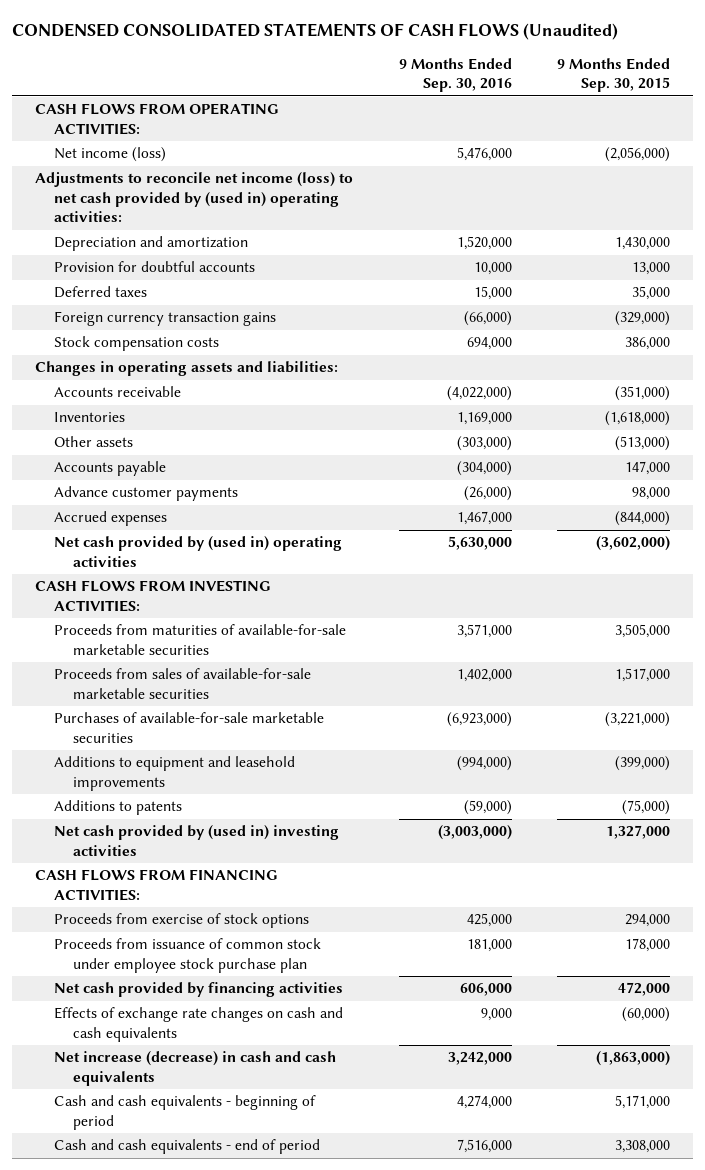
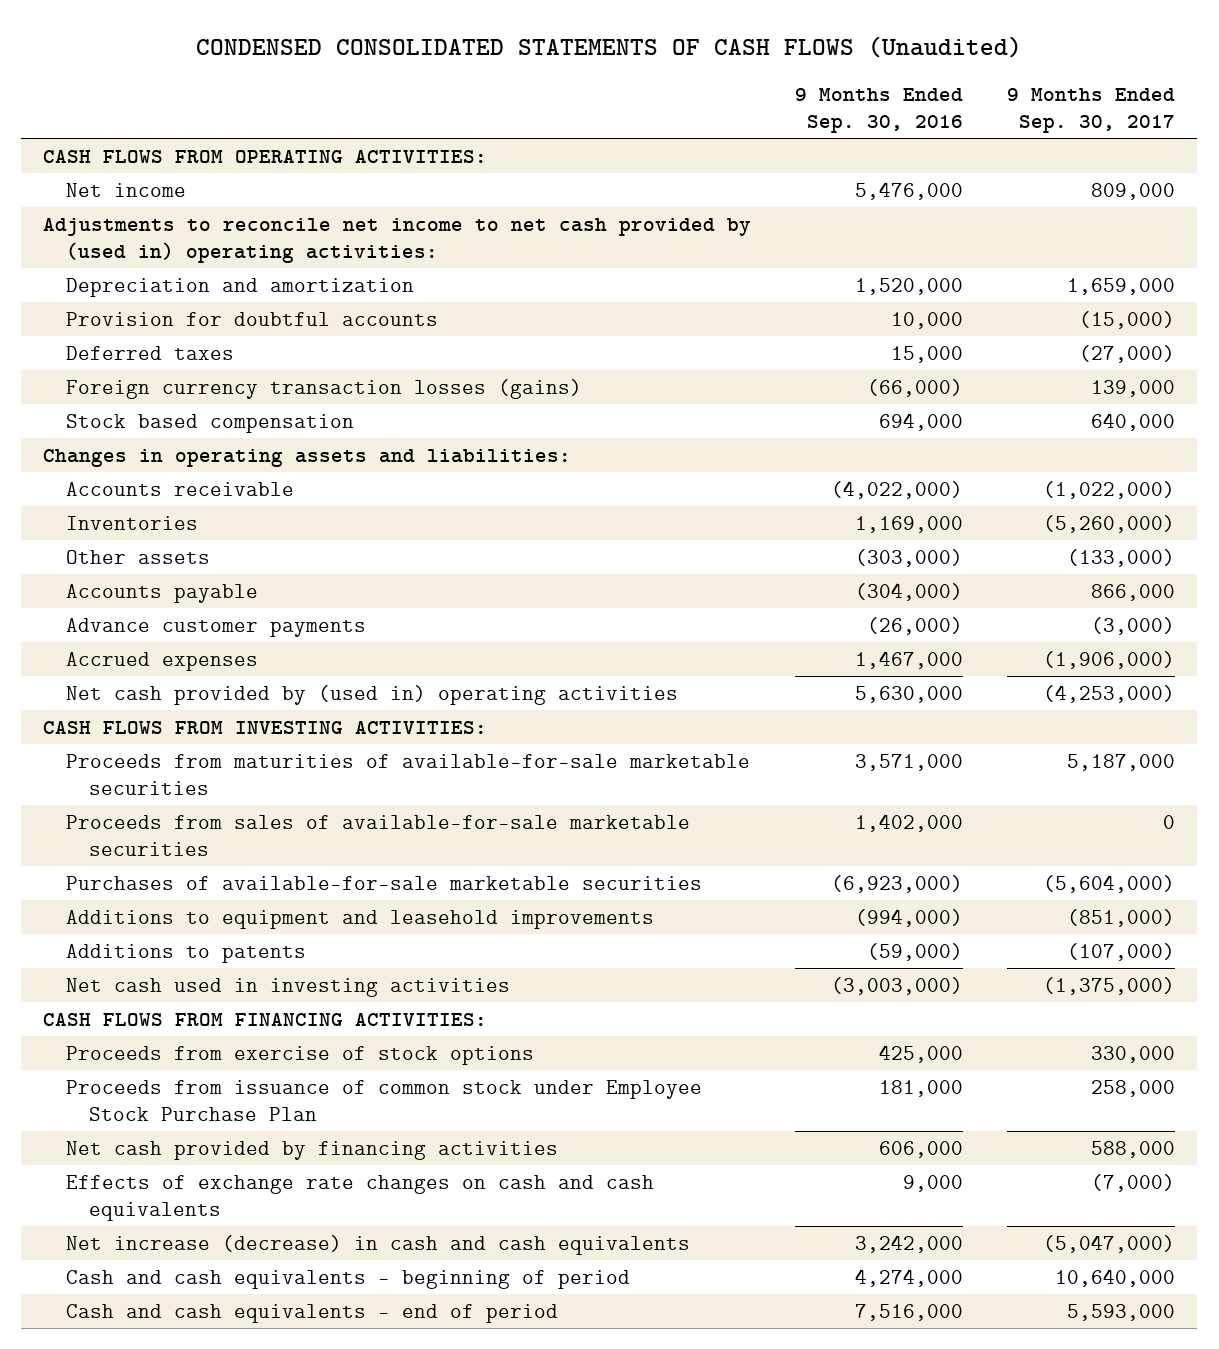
[557,57,671,93] 9 Months Ended Sep. 30, 2015 -> none
none -> [1007,88,1176,134] 9 Months Ended Sep. 30, 2017
[54,147,167,163] Net income (loss) -> [65,182,186,197] Net income
[35,172,354,223] Adjustments to reconcile net income (loss) to net cash provided by (used in) operating activities: -> [43,217,752,263] Adjustments to reconcile net income to net cash provided by (used in) operating activities:
[54,311,277,327] Foreign currency transaction gains -> [65,378,582,399] Foreign currency transaction losses (gains)
[54,336,220,352] Stock compensation costs -> [65,413,354,433] Stock based compensation
[54,825,340,856] Net cash provided by (used in) investing activities -> [65,977,510,997] Net cash used in investing activities
[54,938,322,973] Proceeds from issuance of common stock under employee stock purchase plan -> [65,1079,702,1121] Proceeds from issuance of common stock under Employee Stock Purchase Plan

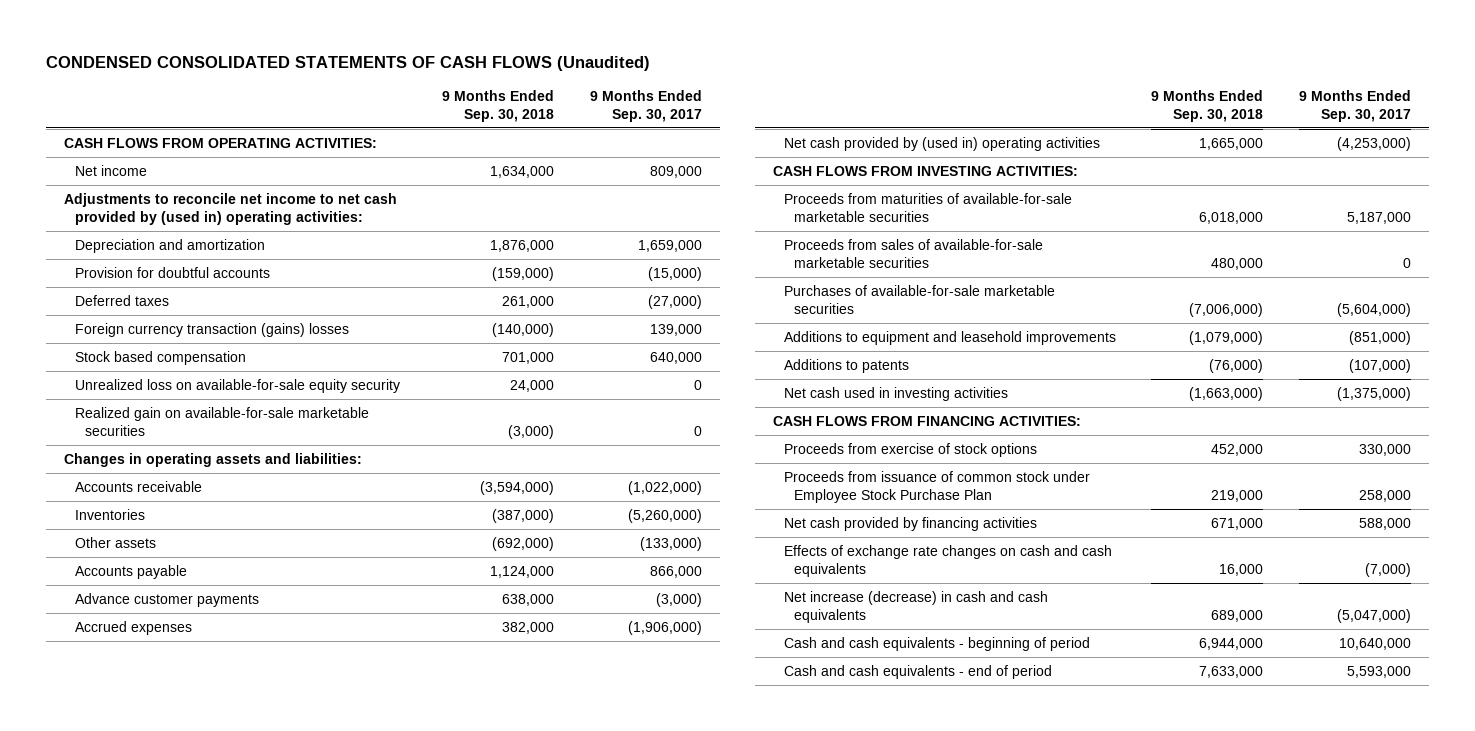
[795,88,964,134] 9 Months Ended Sep. 30, 2016 -> none
none -> [442,90,555,122] 9 Months Ended Sep. 30, 2018
[65,378,582,399] Foreign currency transaction losses (gains) -> [74,322,349,337] Foreign currency transaction (gains) losses
none -> [74,378,400,393] Unrealized loss on available-for-sale equity security
none -> [74,406,369,436] Realized gain on available-for-sale marketable securities

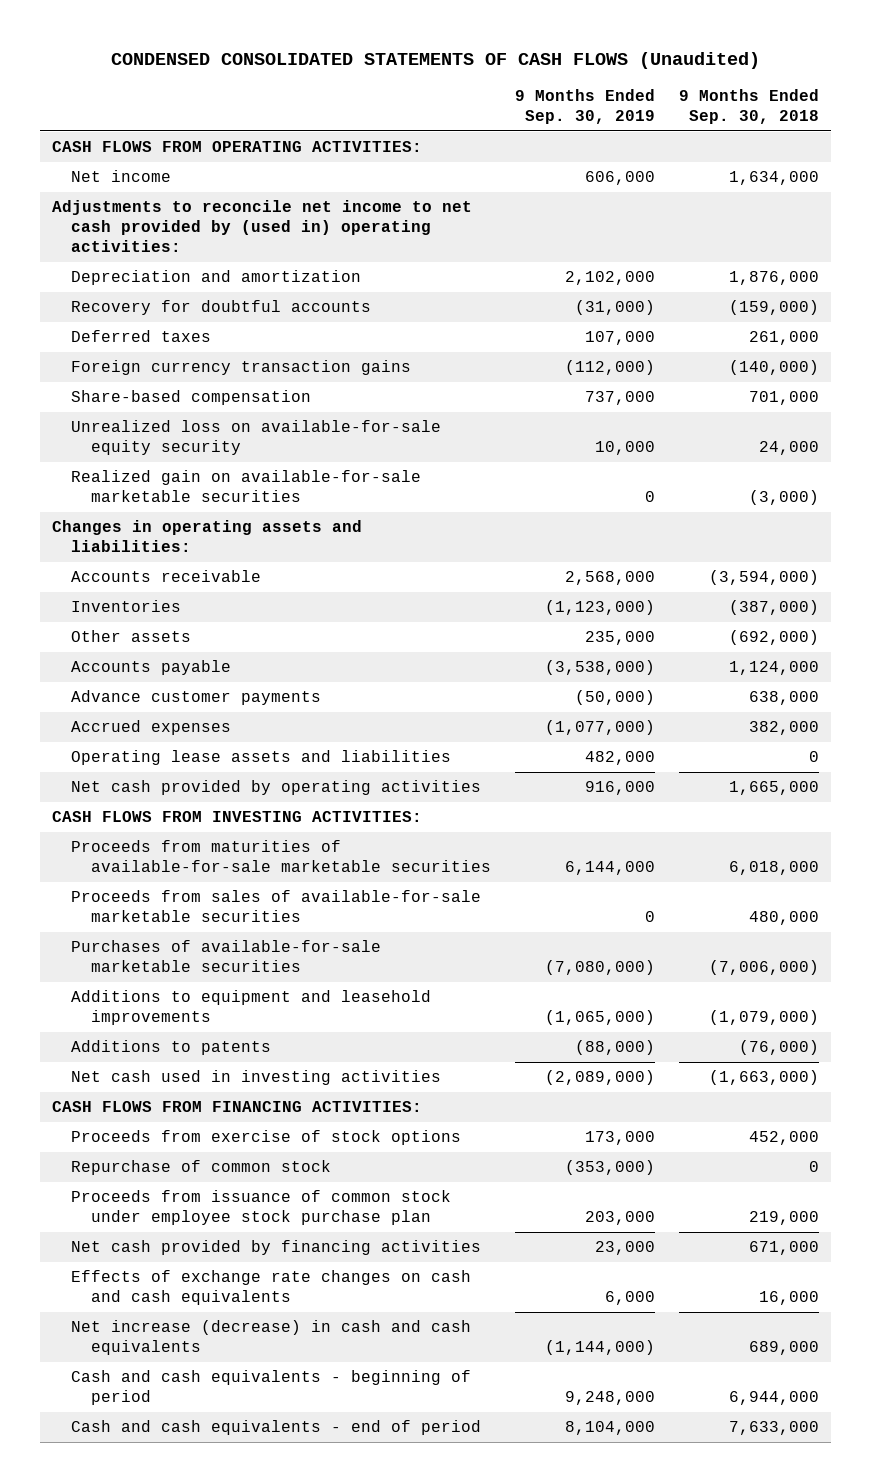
[589,90,702,122] 9 Months Ended Sep. 30, 2017 -> none
none -> [515,88,656,124] 9 Months Ended Sep. 30, 2019
[74,266,270,278] Provision for doubtful accounts -> [71,300,372,316] Recovery for doubtful accounts
[74,322,349,337] Foreign currency transaction (gains) losses -> [71,360,412,376] Foreign currency transaction gains
[74,350,246,365] Stock based compensation -> [71,390,312,406] Share-based compensation
none -> [71,750,452,766] Operating lease assets and liabilities
[783,136,1100,151] Net cash provided by (used in) operating activities -> [71,780,482,796] Net cash provided by operating activities
none -> [71,1160,332,1176] Repurchase of common stock
[783,470,1090,503] Proceeds from issuance of common stock under Employee Stock Purchase Plan -> [71,1190,452,1226] Proceeds from issuance of common stock under employee stock purchase plan

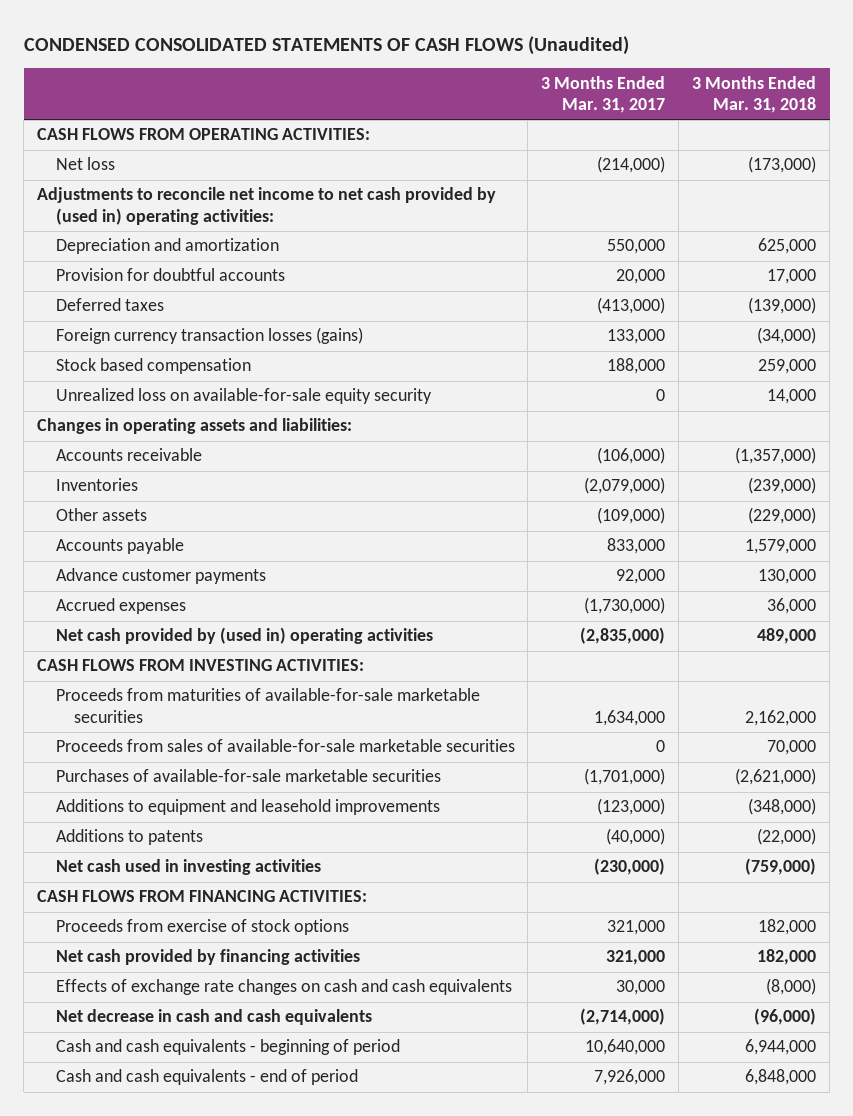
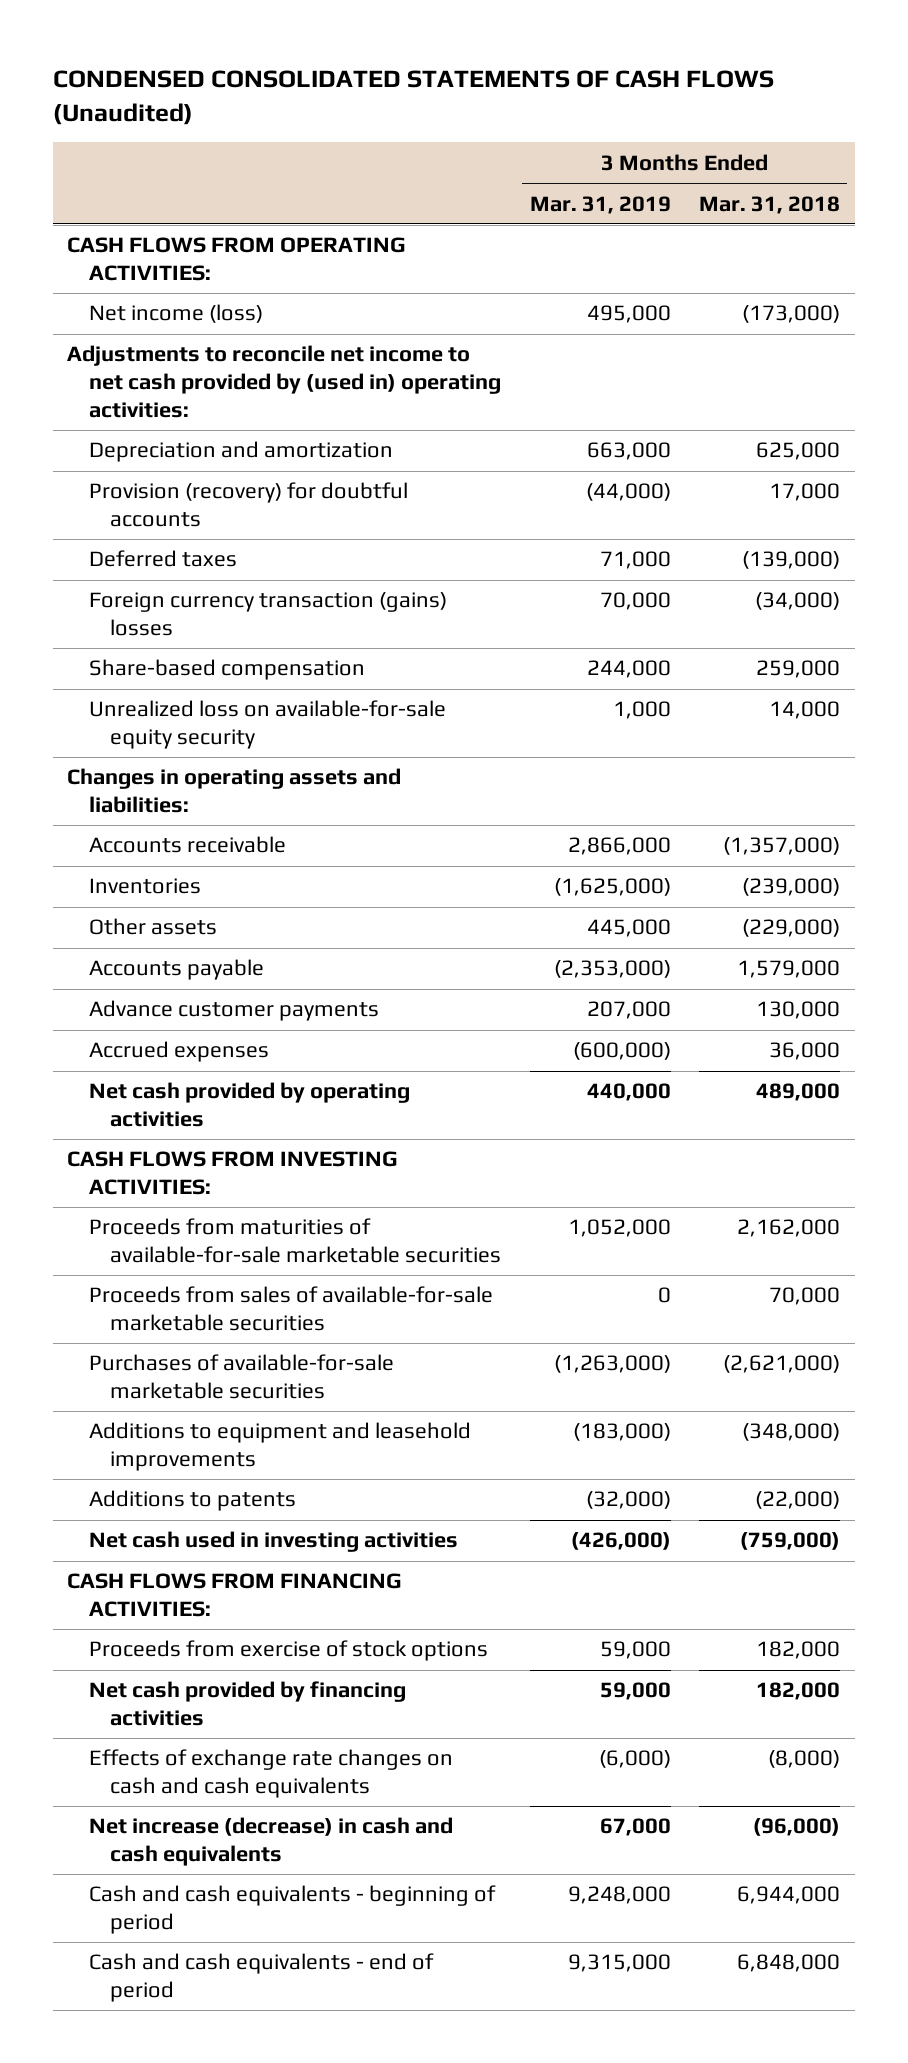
[541,75,666,114] 3 Months Ended Mar. 31, 2017 -> none
none -> [529,195,671,214] Mar. 31, 2019
[55,157,115,171] Net loss -> [88,304,263,324] Net income (loss)
[55,268,285,282] Provision for doubtful accounts -> [88,482,408,528] Provision (recovery) for doubtful accounts
[55,327,363,345] Foreign currency transaction losses (gains) -> [88,592,447,637] Foreign currency transaction (gains) losses
[55,358,251,375] Stock based compensation -> [88,659,365,681] Share-based compensation
[55,627,433,645] Net cash provided by (used in) operating activities -> [88,1082,410,1128] Net cash provided by operating activities
[55,1009,372,1026] Net decrease in cash and cash equivalents -> [88,1817,453,1867] Net increase (decrease) in cash and cash equivalents

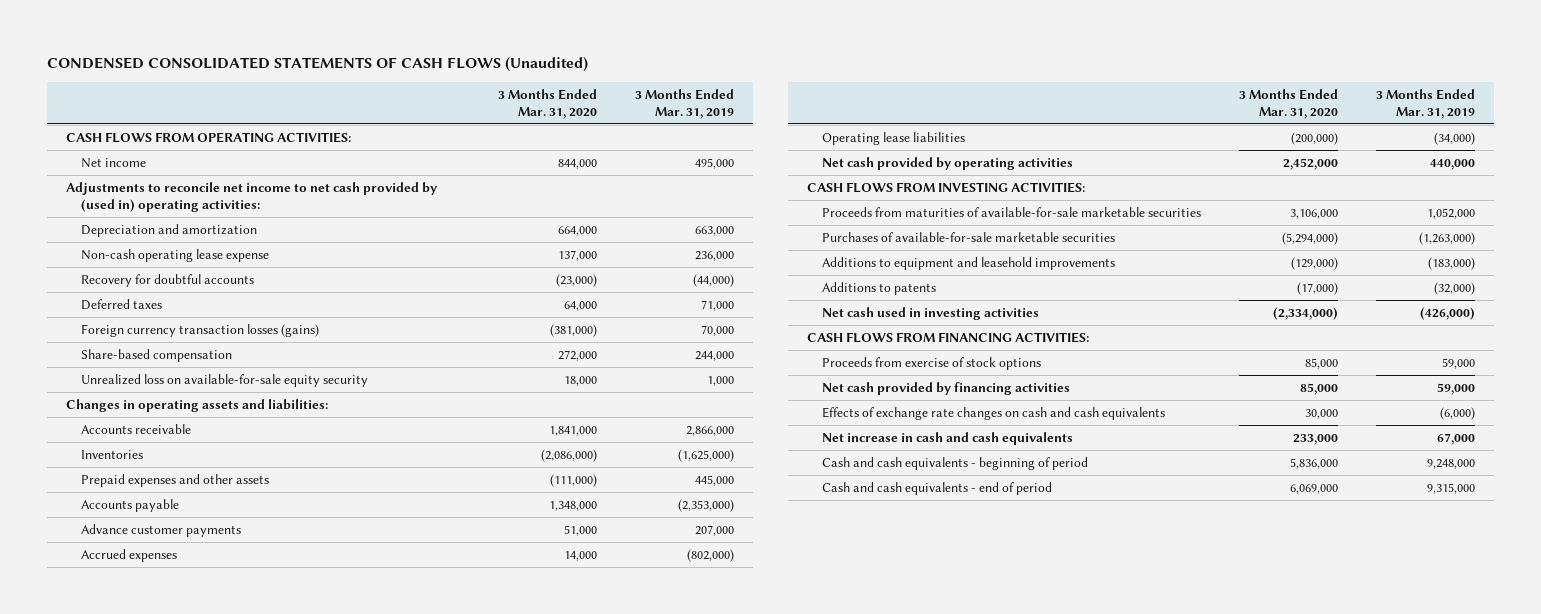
[699,195,841,214] Mar. 31, 2018 -> none
none -> [498,88,598,119] 3 Months Ended Mar. 31, 2020
[88,304,263,324] Net income (loss) -> [81,157,147,168] Net income
none -> [81,248,270,262] Non-cash operating lease expense
[88,482,408,528] Provision (recovery) for doubtful accounts -> [81,273,255,287] Recovery for doubtful accounts
[88,592,447,637] Foreign currency transaction (gains) losses -> [81,323,320,337] Foreign currency transaction losses (gains)
[88,918,217,936] Other assets -> [81,473,270,487] Prepaid expenses and other assets
[572,1042,671,1061] (600,000) -> [687,548,735,562] (802,000)
none -> [821,131,965,145] Operating lease liabilities
[88,1286,493,1332] Proceeds from sales of available-for-sale marketable securities -> none
[88,1817,453,1867] Net increase (decrease) in cash and cash equivalents -> [821,431,1073,445] Net increase in cash and cash equivalents

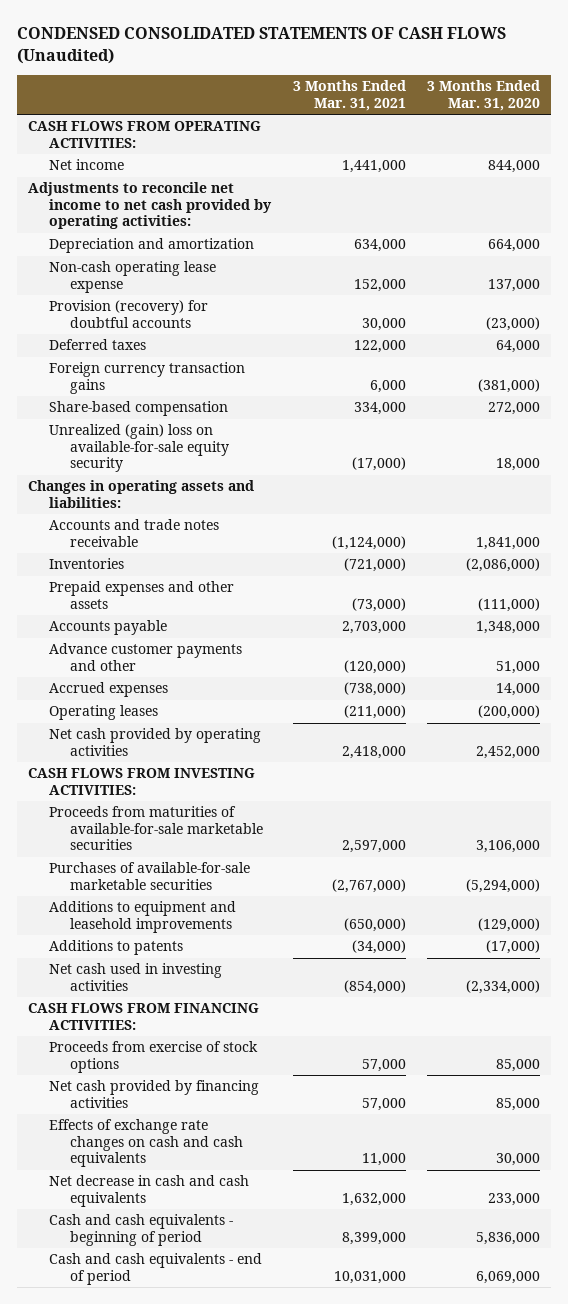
[635,88,735,119] 3 Months Ended Mar. 31, 2019 -> none
none -> [292,80,406,111] 3 Months Ended Mar. 31, 2021
[66,181,438,212] Adjustments to reconcile net income to net cash provided by (used in) operating activities: -> [27,182,273,230] Adjustments to reconcile net income to net cash provided by operating activities:
[81,273,255,287] Recovery for doubtful accounts -> [49,300,209,328] Provision (recovery) for doubtful accounts
[81,323,320,337] Foreign currency transaction losses (gains) -> [49,362,246,394] Foreign currency transaction gains
[81,373,369,387] Unrealized loss on available-for-sale equity security -> [49,424,230,473] Unrealized (gain) loss on available-for-sale equity security
[81,423,192,434] Accounts receivable -> [49,519,220,547] Accounts and trade notes receivable
[81,523,242,537] Advance customer payments -> [49,643,243,671] Advance customer payments and other
[821,131,965,145] Operating lease liabilities -> [49,705,159,721] Operating leases
[821,431,1073,445] Net increase in cash and cash equivalents -> [49,1175,250,1207] Net decrease in cash and cash equivalents

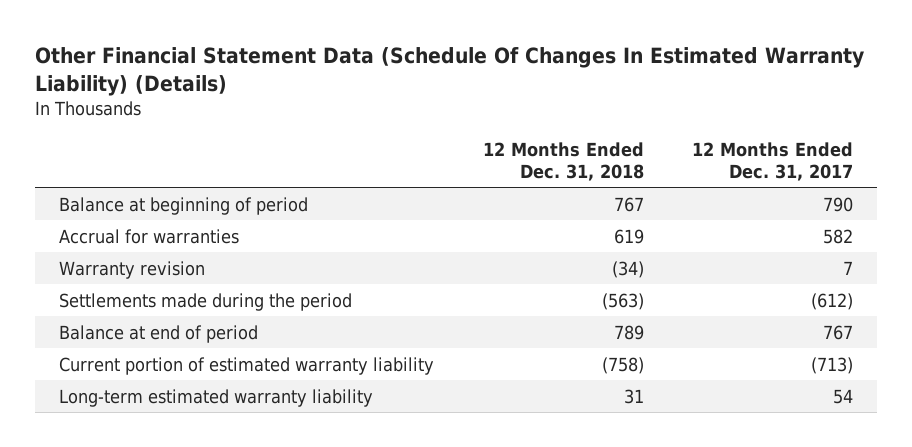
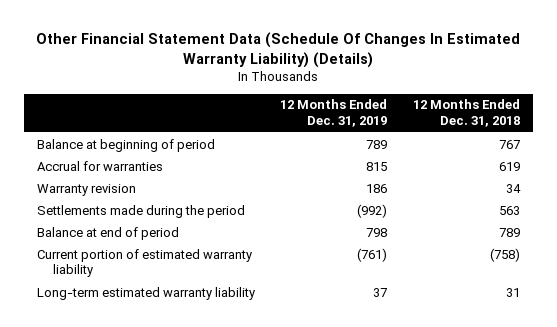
[692,141,854,181] 12 Months Ended Dec. 31, 2017 -> none
none -> [280,99,388,128] 12 Months Ended Dec. 31, 2019
[611,260,644,278] (34) -> [506,183,522,193] 34
[601,292,644,310] (563) -> [499,205,521,215] 563

